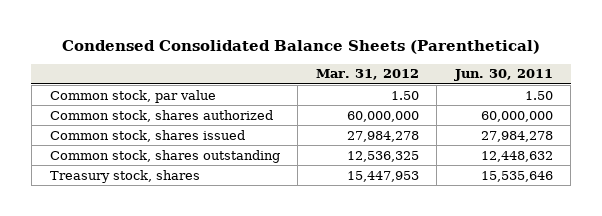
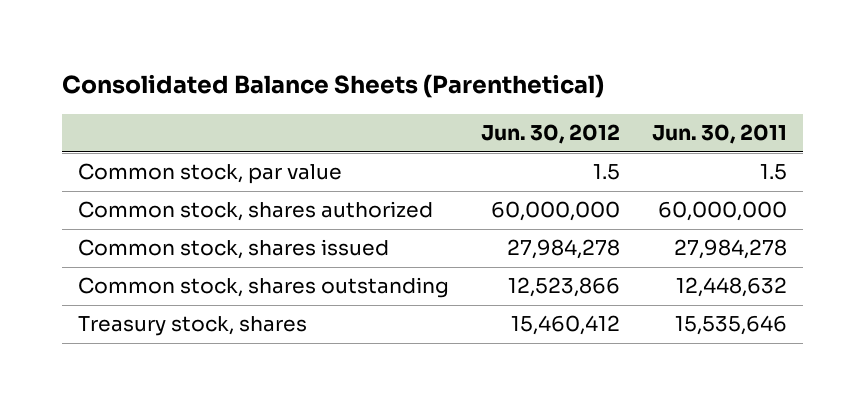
[62,40,541,55] Condensed Consolidated Balance Sheets (Parenthetical) -> [61,74,604,99] Consolidated Balance Sheets (Parenthetical)
[315,69,419,81] Mar. 31, 2012 -> none
none -> [480,124,620,145] Jun. 30, 2012
[524,90,553,100] 1.50 -> [759,164,787,181] 1.5

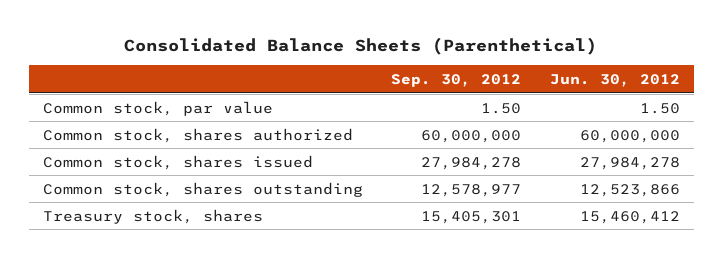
[651,124,787,145] Jun. 30, 2011 -> none
none -> [391,73,522,87] Sep. 30, 2012
[592,164,620,181] 1.5 -> [639,102,680,114] 1.50

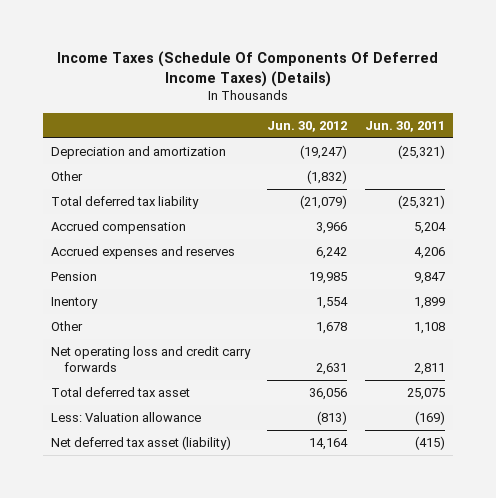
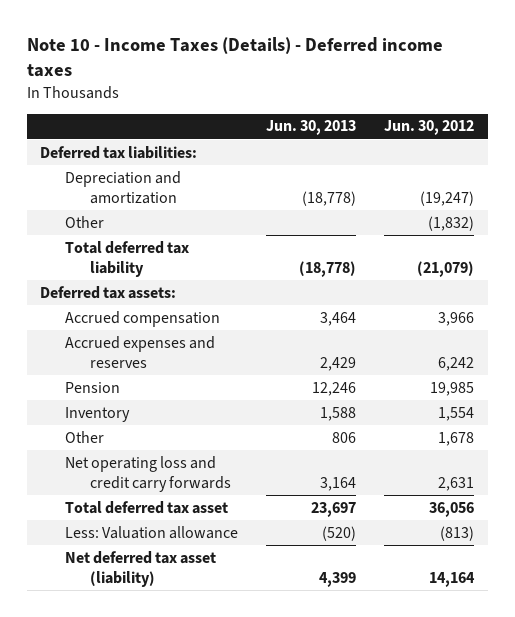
[56,50,438,87] Income Taxes (Schedule Of Components Of Deferred Income Taxes) (Details) -> [26,37,443,78] Note 10 - Income Taxes (Details) - Deferred income taxes
[364,120,445,132] Jun. 30, 2011 -> none
none -> [266,120,357,136] Jun. 30, 2013
none -> [40,145,198,159] Deferred tax liabilities:
none -> [40,285,177,299] Deferred tax assets:
[51,297,99,310] Inentory -> [65,406,131,422] Inventory

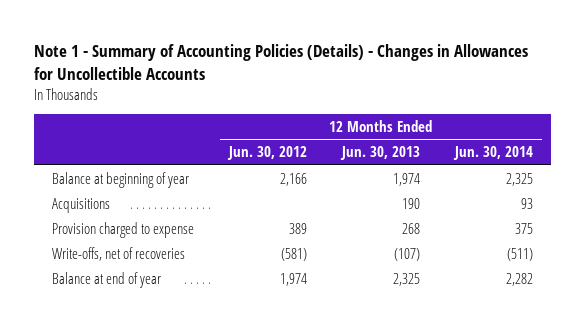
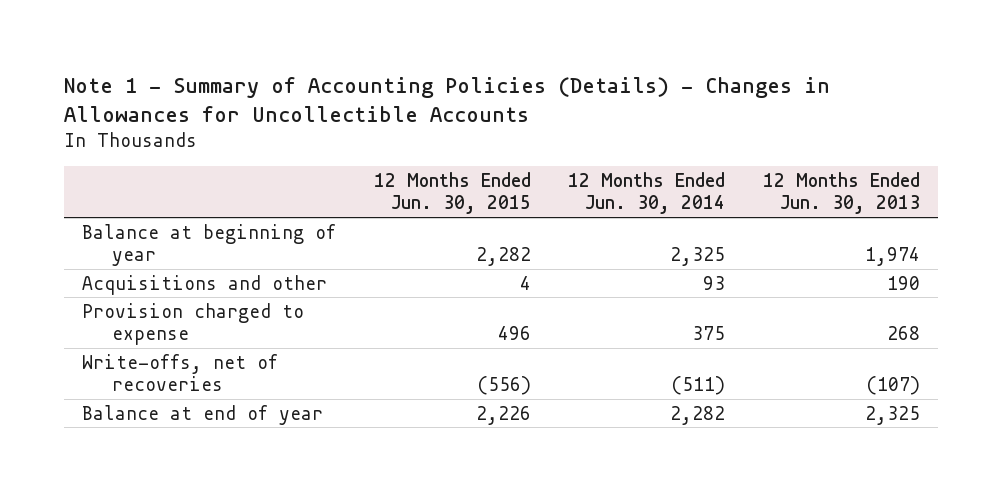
[226,146,307,161] Jun. 30, 2012 -> none
none -> [373,172,531,215] 12 Months Ended Jun. 30, 2015
[51,197,110,213] Acquisitions -> [82,274,328,295] Acquisitions and other

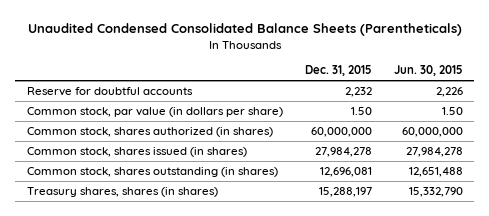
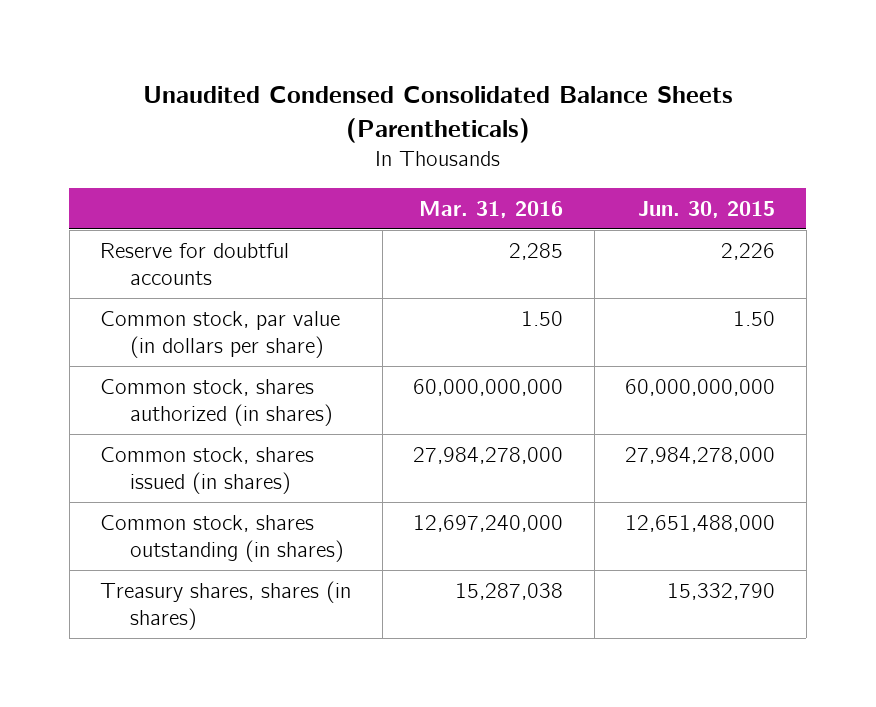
[304,65,372,77] Dec. 31, 2015 -> none
none -> [419,200,564,218] Mar. 31, 2016
[401,127,463,138] 60,000,000 -> [625,378,776,396] 60,000,000,000
[405,147,463,158] 27,984,278 -> [625,446,776,464] 27,984,278,000
[408,167,463,178] 12,651,488 -> [625,514,776,532] 12,651,488,000

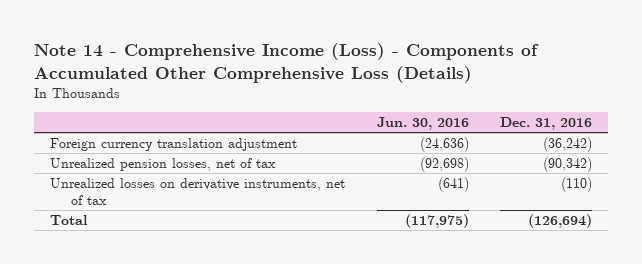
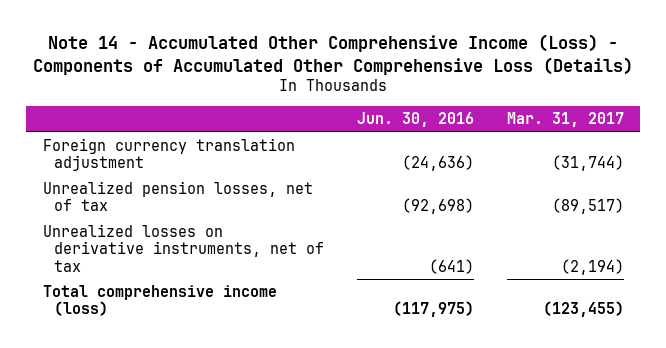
[34,43,540,83] Note 14 - Comprehensive Income (Loss) - Components of Accumulated Other Comprehensive Loss (Details) -> [33,33,634,75] Note 14 - Accumulated Other Comprehensive Income (Loss) - Components of Accumulated Other Comprehensive Loss (Details)
[500,117,593,131] Dec. 31, 2016 -> none
none -> [506,112,624,128] Mar. 31, 2017
[50,215,89,226] Total -> [42,285,277,317] Total comprehensive income (loss)

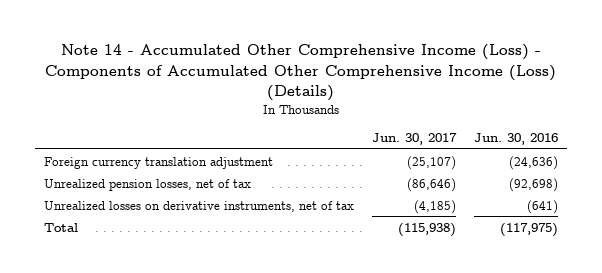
[33,33,634,75] Note 14 - Accumulated Other Comprehensive Income (Loss) - Components of Accumulated Other Comprehensive Loss (Details) -> [45,44,557,101] Note 14 - Accumulated Other Comprehensive Income (Loss) - Components of Accumulated Other Comprehensive Income (Loss) (Details)
[506,112,624,128] Mar. 31, 2017 -> none
none -> [372,133,458,146] Jun. 30, 2017
[42,285,277,317] Total comprehensive income (loss) -> [44,222,79,232] Total

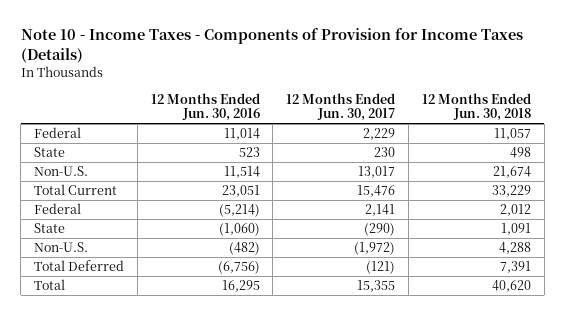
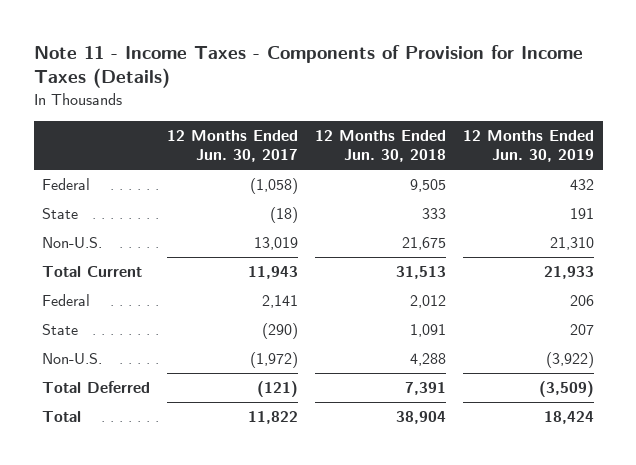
[20,28,523,63] Note 10 - Income Taxes - Components of Provision for Income Taxes (Details) -> [33,44,583,89] Note 11 - Income Taxes - Components of Provision for Income Taxes (Details)
[150,92,260,122] 12 Months Ended Jun. 30, 2016 -> none
none -> [463,129,595,163] 12 Months Ended Jun. 30, 2019
[363,128,396,141] 2,229 -> [250,178,299,195] (1,058)
[493,128,531,141] 11,057 -> [410,179,447,193] 9,505
[374,147,396,158] 230 -> [270,207,299,224] (18)
[509,147,531,159] 498 -> [422,208,447,220] 333
[358,166,396,179] 13,017 -> [254,237,299,251] 13,019
[492,166,531,179] 21,674 -> [402,237,447,251] 21,675
[357,185,396,198] 15,476 -> [248,266,299,280] 11,943
[491,185,531,198] 33,229 -> [396,266,447,280] 31,513
[357,280,396,293] 15,355 -> [248,411,299,425] 11,822
[491,280,531,293] 40,620 -> [396,411,447,425] 38,904

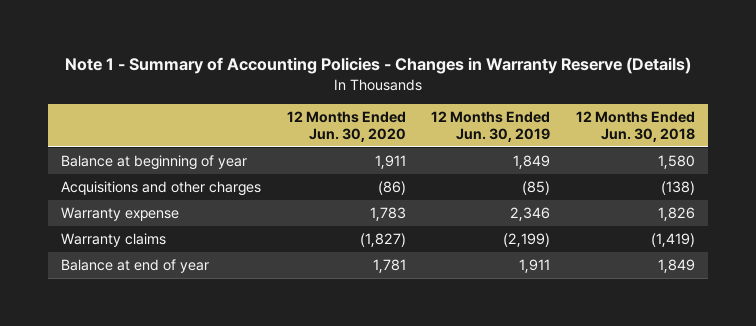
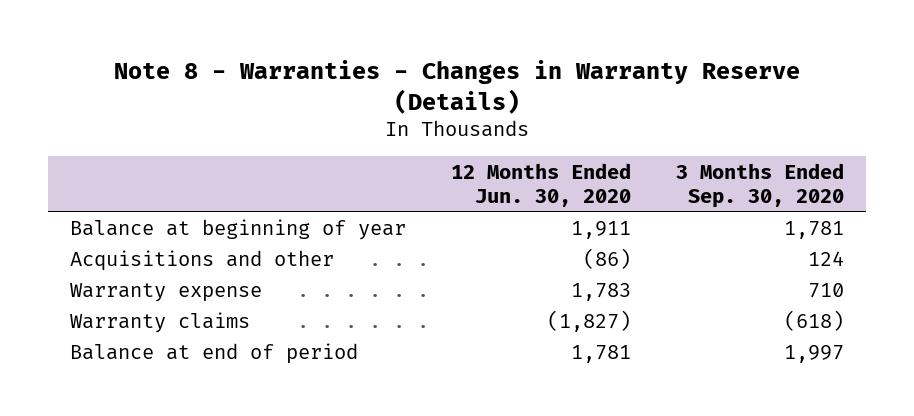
[64,57,691,75] Note 1 - Summary of Accounting Policies - Changes in Warranty Reserve (Details) -> [113,59,800,114] Note 8 - Warranties - Changes in Warranty Reserve (Details)
[431,110,551,142] 12 Months Ended Jun. 30, 2019 -> none
[575,110,695,142] 12 Months Ended Jun. 30, 2018 -> none
none -> [675,162,844,209] 3 Months Ended Sep. 30, 2020
[60,181,261,197] Acquisitions and other charges -> [70,250,335,272] Acquisitions and other
[60,259,209,274] Balance at end of year -> [70,343,359,365] Balance at end of period

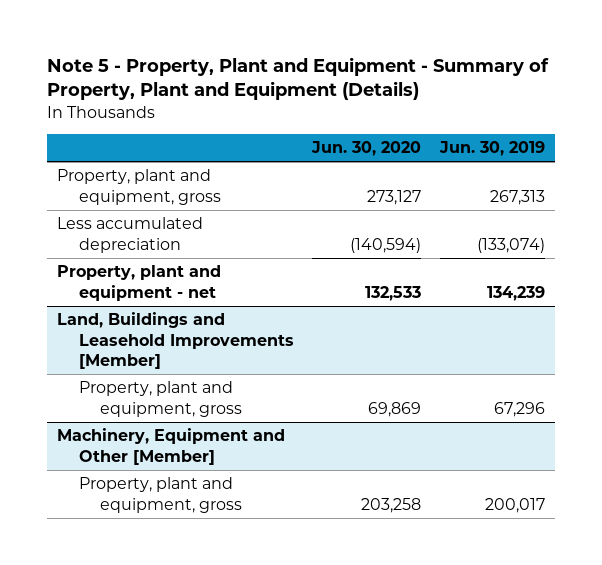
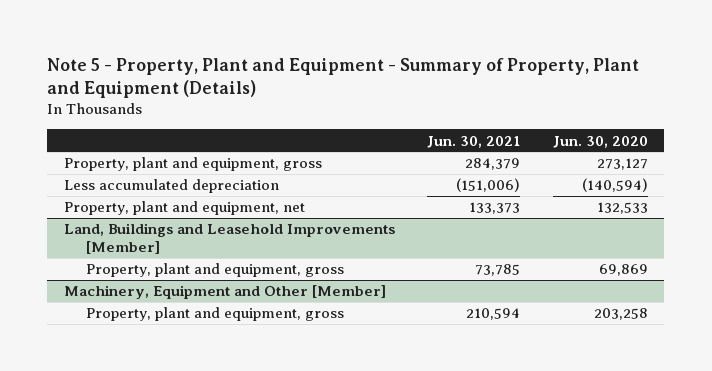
[439,141,546,157] Jun. 30, 2019 -> none
none -> [427,135,521,148] Jun. 30, 2021
[56,265,221,301] Property, plant and equipment - net -> [63,201,305,216] Property, plant and equipment, net

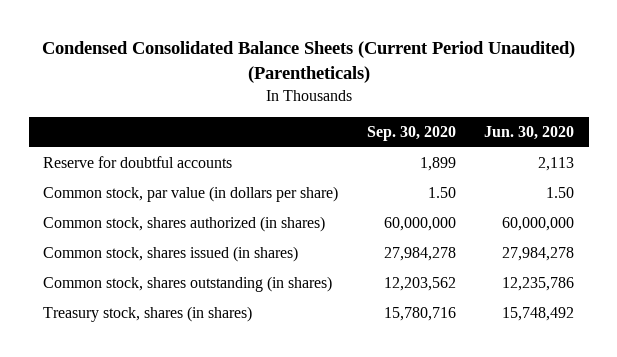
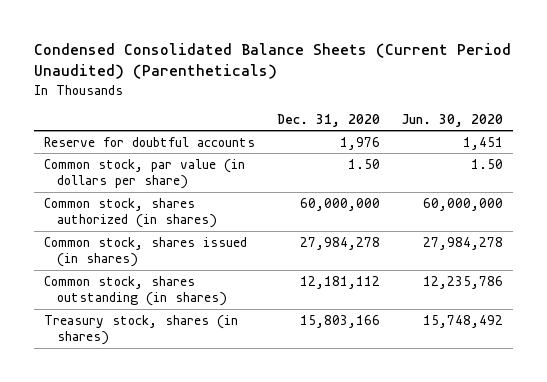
[366,125,456,141] Sep. 30, 2020 -> none
none -> [276,114,380,128] Dec. 31, 2020
[538,157,575,172] 2,113 -> [462,136,503,150] 1,451

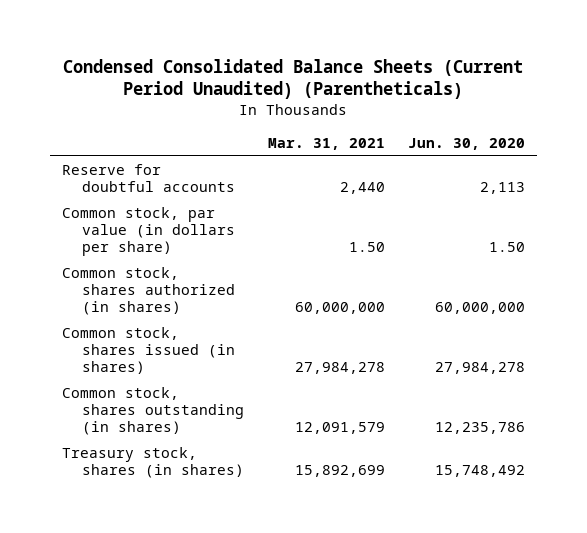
[276,114,380,128] Dec. 31, 2020 -> none
none -> [267,138,385,151] Mar. 31, 2021
[462,136,503,150] 1,451 -> [480,182,526,195] 2,113

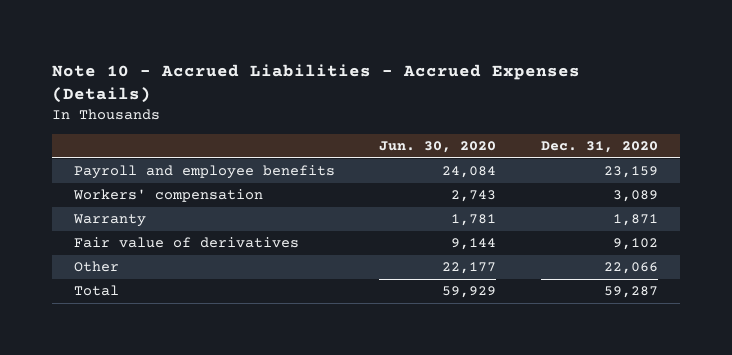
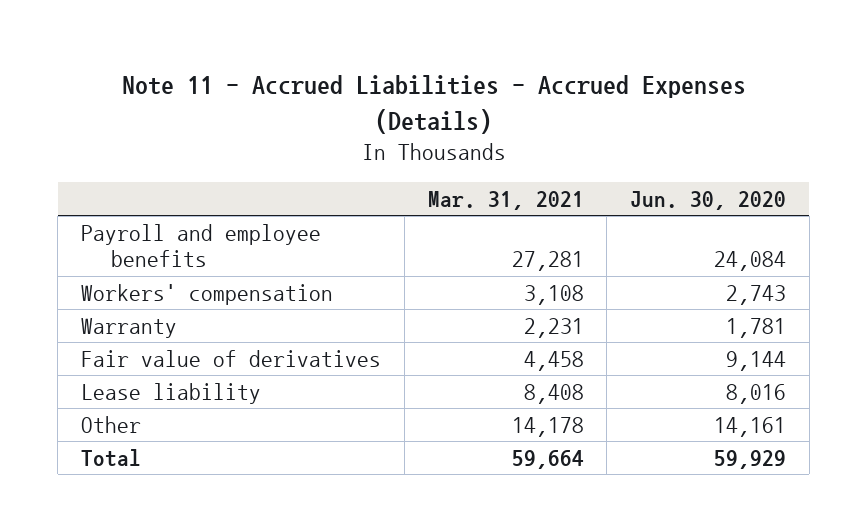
[52,63,581,103] Note 10 - Accrued Liabilities - Accrued Expenses (Details) -> [121,75,746,134] Note 11 - Accrued Liabilities - Accrued Expenses (Details)
[540,141,658,154] Dec. 31, 2020 -> none
none -> [427,190,584,210] Mar. 31, 2021
none -> [81,382,262,404] Lease liability
[442,262,497,275] 22,177 -> [714,416,787,437] 14,161

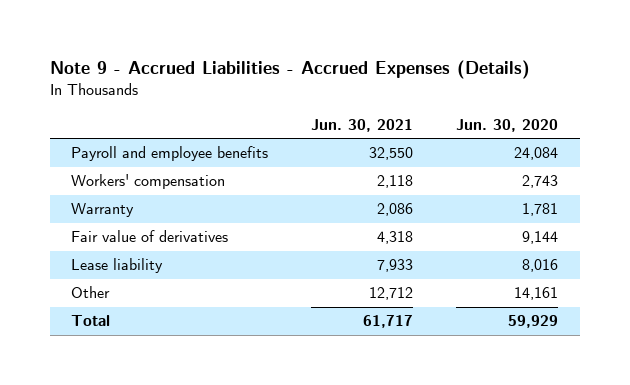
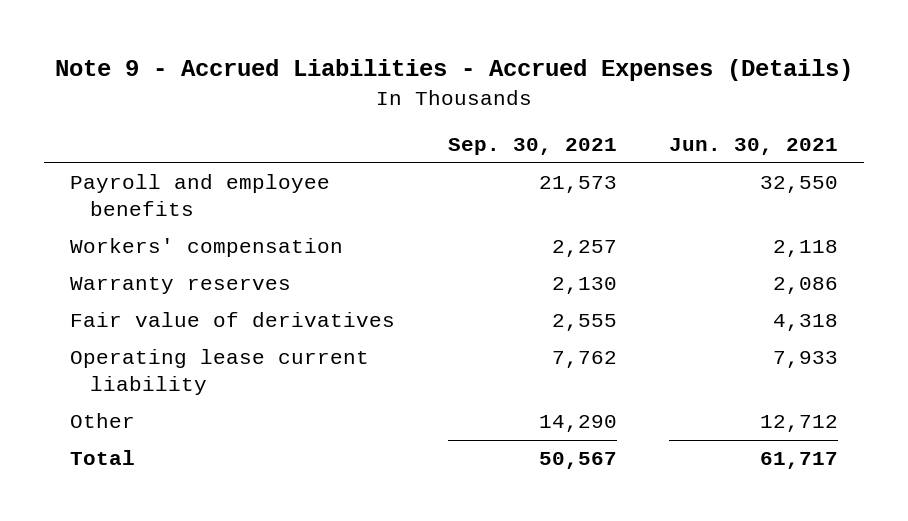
[456,118,559,132] Jun. 30, 2020 -> none
none -> [447,138,617,156] Sep. 30, 2021
[71,203,135,218] Warranty -> [69,277,291,295] Warranty reserves
[71,258,164,274] Lease liability -> [69,349,369,396] Operating lease current liability

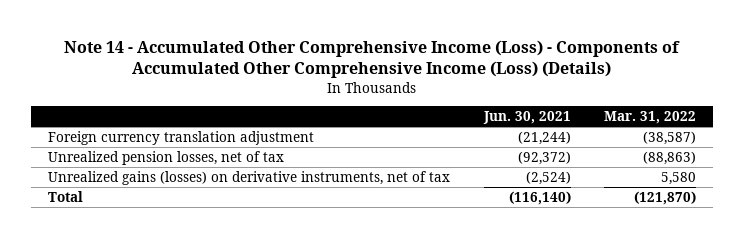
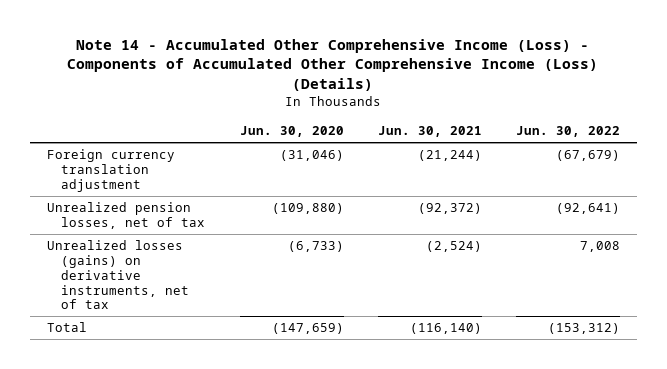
[604,111,697,125] Mar. 31, 2022 -> none
none -> [239,126,344,138] Jun. 30, 2020
none -> [515,126,620,138] Jun. 30, 2022
[48,170,451,185] Unrealized gains (losses) on derivative instruments, net of tax -> [46,240,190,310] Unrealized losses (gains) on derivative instruments, net of tax

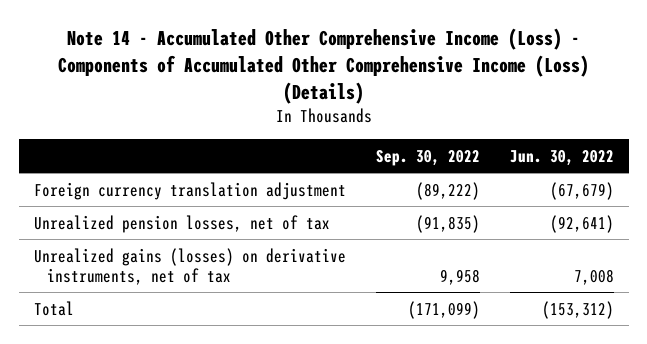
[239,126,344,138] Jun. 30, 2020 -> none
[377,126,482,138] Jun. 30, 2021 -> none
none -> [375,149,480,166] Sep. 30, 2022
[46,240,190,310] Unrealized losses (gains) on derivative instruments, net of tax -> [33,247,346,285] Unrealized gains (losses) on derivative instruments, net of tax

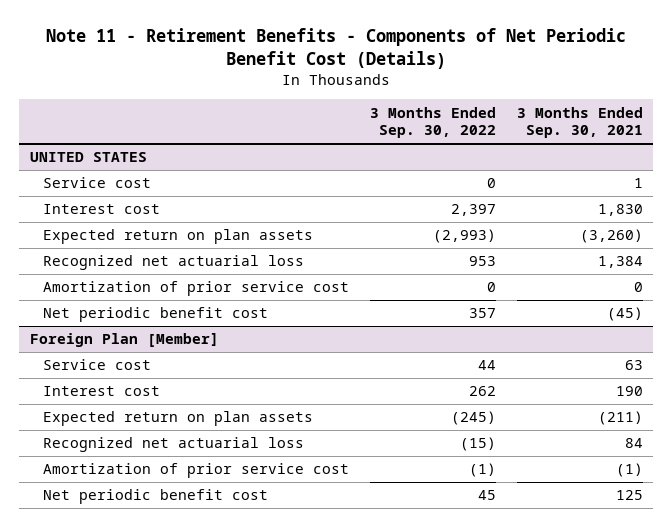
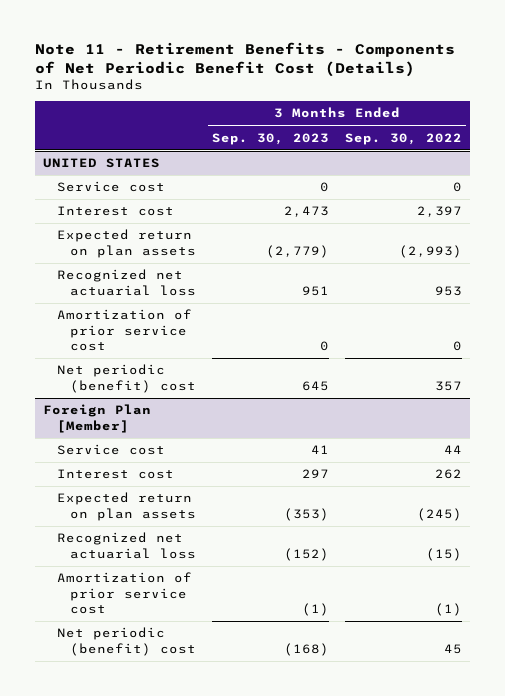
[516,106,643,139] 3 Months Ended Sep. 30, 2021 -> none
none -> [211,132,329,145] Sep. 30, 2023
[42,307,268,323] Net periodic benefit cost -> [56,364,196,393] Net periodic (benefit) cost
[42,489,268,505] Net periodic benefit cost -> [56,627,196,656] Net periodic (benefit) cost

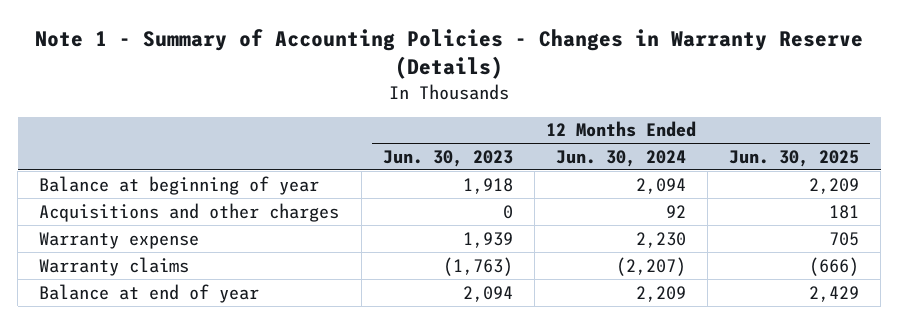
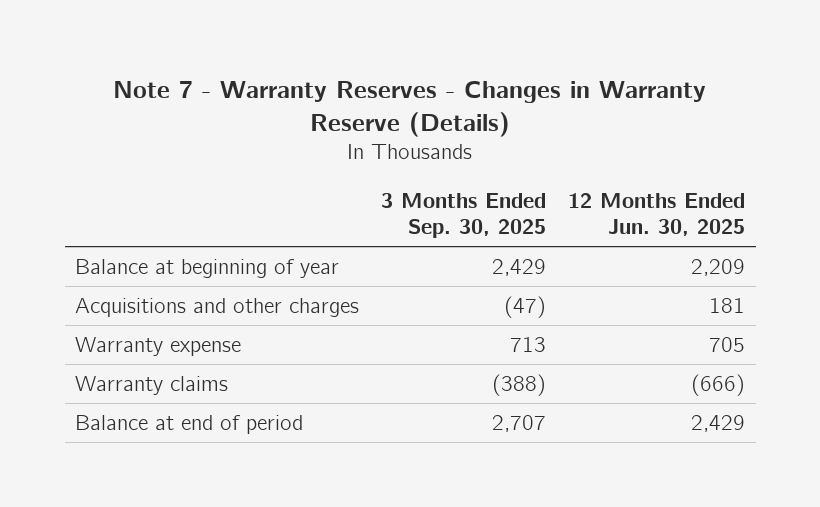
[35,28,864,80] Note 1 - Summary of Accounting Policies - Changes in Warranty Reserve (Details) -> [113,80,707,137] Note 7 - Warranty Reserves - Changes in Warranty Reserve (Details)
[382,149,513,167] Jun. 30, 2023 -> none
[555,149,686,167] Jun. 30, 2024 -> none
none -> [381,192,547,239] 3 Months Ended Sep. 30, 2025
[39,283,260,303] Balance at end of year -> [75,414,304,434] Balance at end of period

